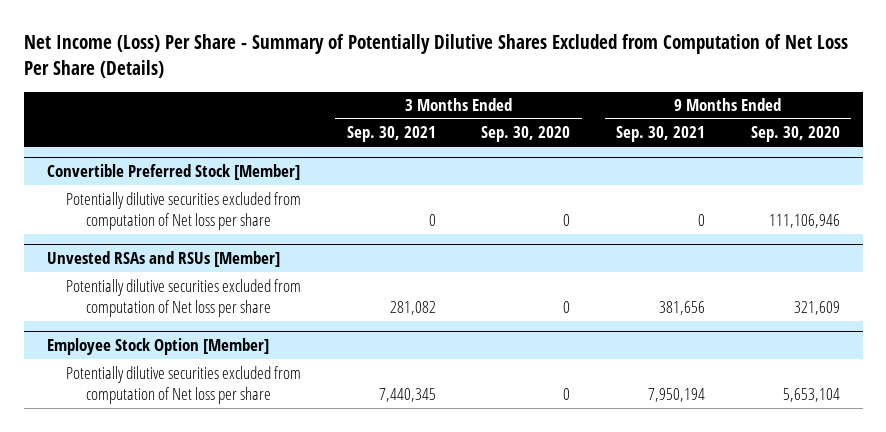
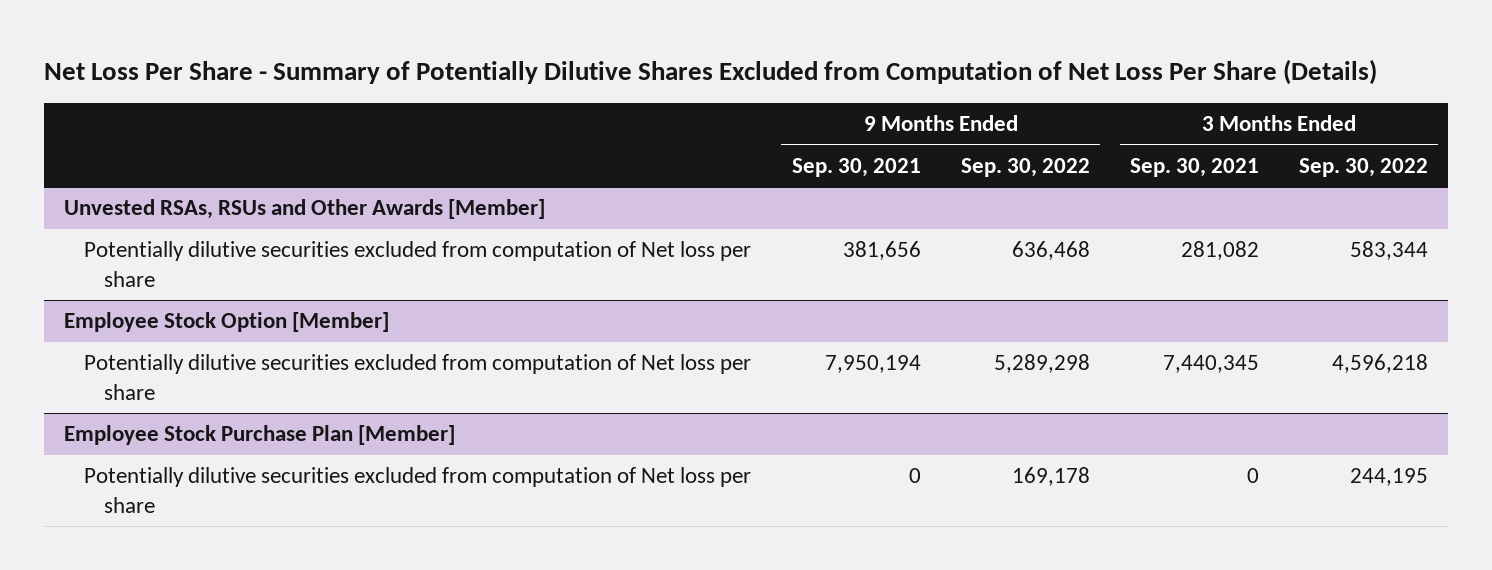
[23,34,848,79] Net Income (Loss) Per Share - Summary of Potentially Dilutive Shares Excluded from Computation of Net Loss Per Share (Details) -> [44,58,1378,85] Net Loss Per Share - Summary of Potentially Dilutive Shares Excluded from Computation of Net Loss Per Share (Details)
[481,126,571,143] Sep. 30, 2020 -> none
[750,126,840,143] Sep. 30, 2020 -> none
none -> [960,157,1090,177] Sep. 30, 2022
none -> [1298,157,1428,177] Sep. 30, 2022
[46,164,300,181] Convertible Preferred Stock [Member] -> none
[66,191,302,230] Potentially dilutive securities excluded from computation of Net loss per share -> none
[46,251,280,268] Unvested RSAs and RSUs [Member] -> [64,199,546,220] Unvested RSAs, RSUs and Other Awards [Member]
none -> [64,425,456,446] Employee Stock Purchase Plan [Member]
none -> [84,467,752,513] Potentially dilutive securities excluded from computation of Net loss per share

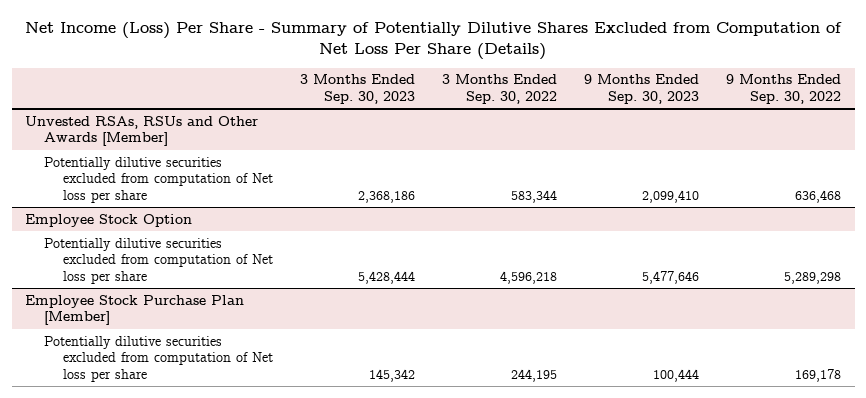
[44,58,1378,85] Net Loss Per Share - Summary of Potentially Dilutive Shares Excluded from Computation of Net Loss Per Share (Details) -> [25,21,843,60] Net Income (Loss) Per Share - Summary of Potentially Dilutive Shares Excluded from Computation of Net Loss Per Share (Details)
[791,157,921,177] Sep. 30, 2021 -> none
[1129,157,1259,177] Sep. 30, 2021 -> none
none -> [300,74,416,104] 3 Months Ended Sep. 30, 2023
none -> [584,74,700,104] 9 Months Ended Sep. 30, 2023
[64,312,390,333] Employee Stock Option [Member] -> [25,213,193,227] Employee Stock Option

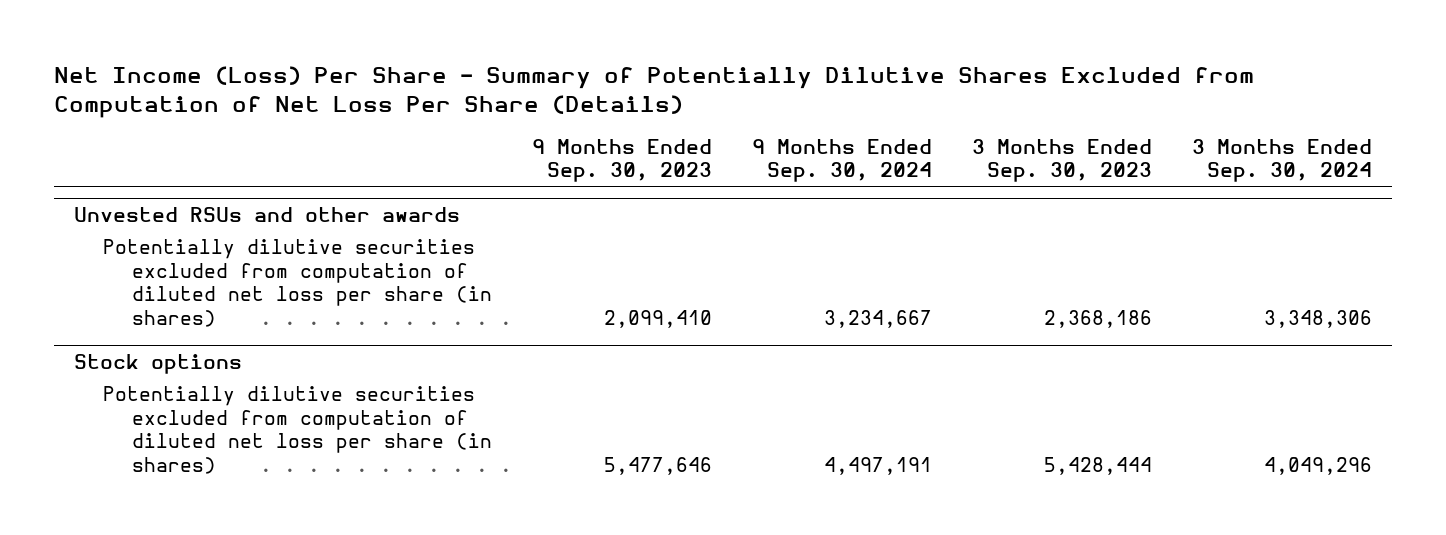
[442,74,558,104] 3 Months Ended Sep. 30, 2022 -> none
[726,74,842,104] 9 Months Ended Sep. 30, 2022 -> none
none -> [752,138,933,183] 9 Months Ended Sep. 30, 2024
none -> [1192,138,1373,183] 3 Months Ended Sep. 30, 2024
[25,294,245,326] Employee Stock Purchase Plan [Member] -> none
[44,335,274,382] Potentially dilutive securities excluded from computation of Net loss per share -> none
[25,115,259,147] Unvested RSAs, RSUs and Other Awards [Member] -> [73,206,460,222] Unvested RSUs and other awards
[44,156,274,203] Potentially dilutive securities excluded from computation of Net loss per share -> [102,239,492,328] Potentially dilutive securities excluded from computation of diluted net loss per share (in shares)
[25,213,193,227] Employee Stock Option -> [73,353,242,374] Stock options
[44,237,274,284] Potentially dilutive securities excluded from computation of Net loss per share -> [102,386,492,475] Potentially dilutive securities excluded from computation of diluted net loss per share (in shares)

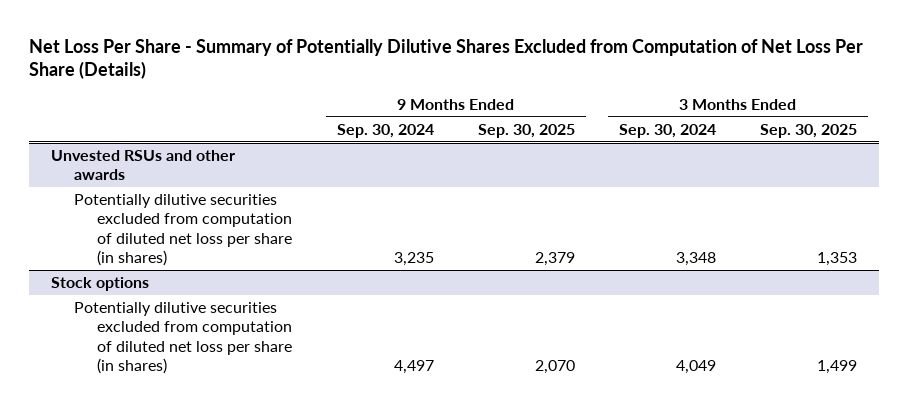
[53,65,1254,118] Net Income (Loss) Per Share - Summary of Potentially Dilutive Shares Excluded from Computation of Net Loss Per Share (Details) -> [28,38,863,80] Net Loss Per Share - Summary of Potentially Dilutive Shares Excluded from Computation of Net Loss Per Share (Details)
[532,138,713,183] 9 Months Ended Sep. 30, 2023 -> none
[972,138,1153,183] 3 Months Ended Sep. 30, 2023 -> none
none -> [477,123,575,138] Sep. 30, 2025
none -> [759,123,857,138] Sep. 30, 2025
[824,310,933,329] 3,234,667 -> [393,252,434,267] 3,235
[1264,310,1373,329] 3,348,306 -> [675,252,716,267] 3,348
[824,457,933,476] 4,497,191 -> [393,360,434,375] 4,497
[1264,457,1373,476] 4,049,296 -> [675,360,716,375] 4,049

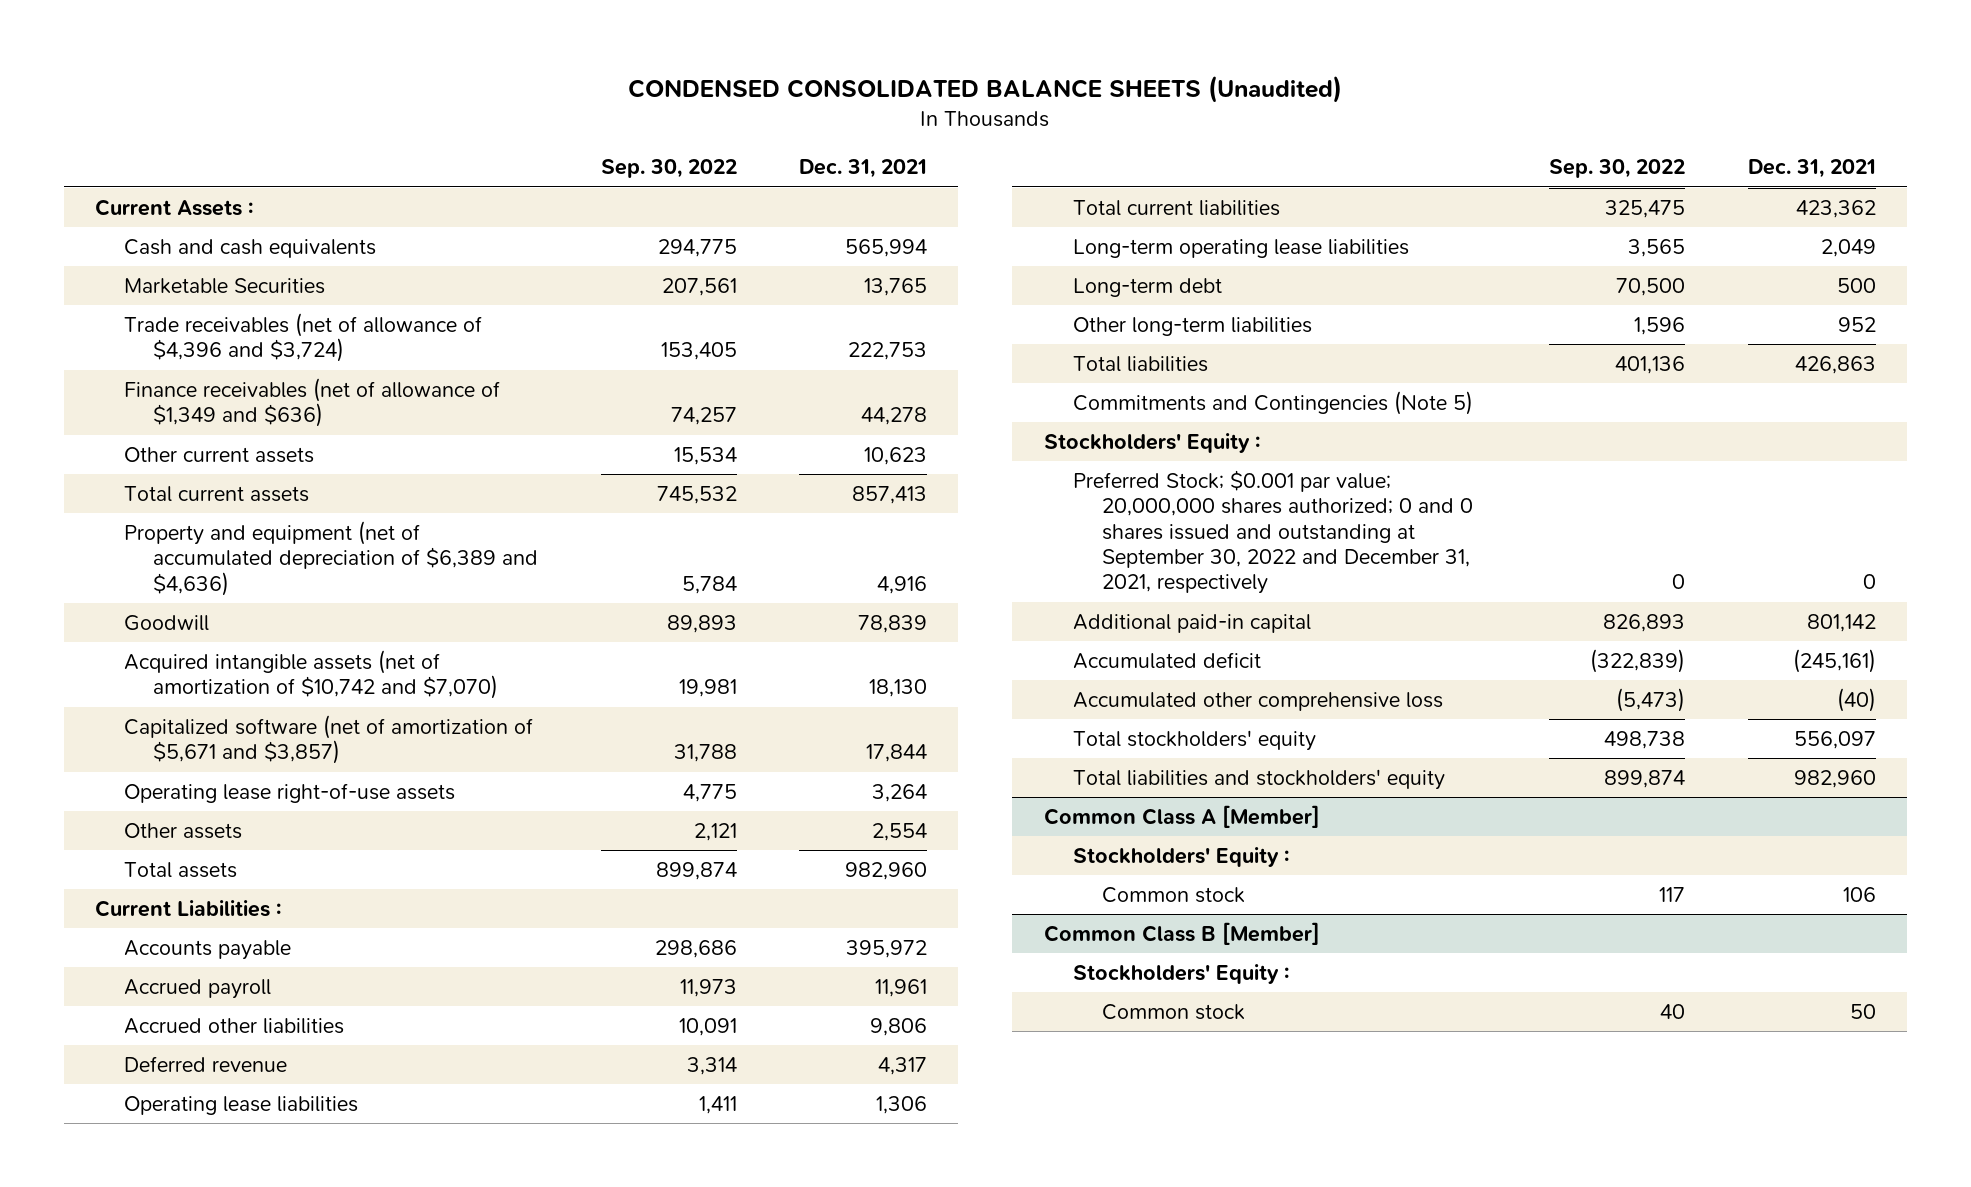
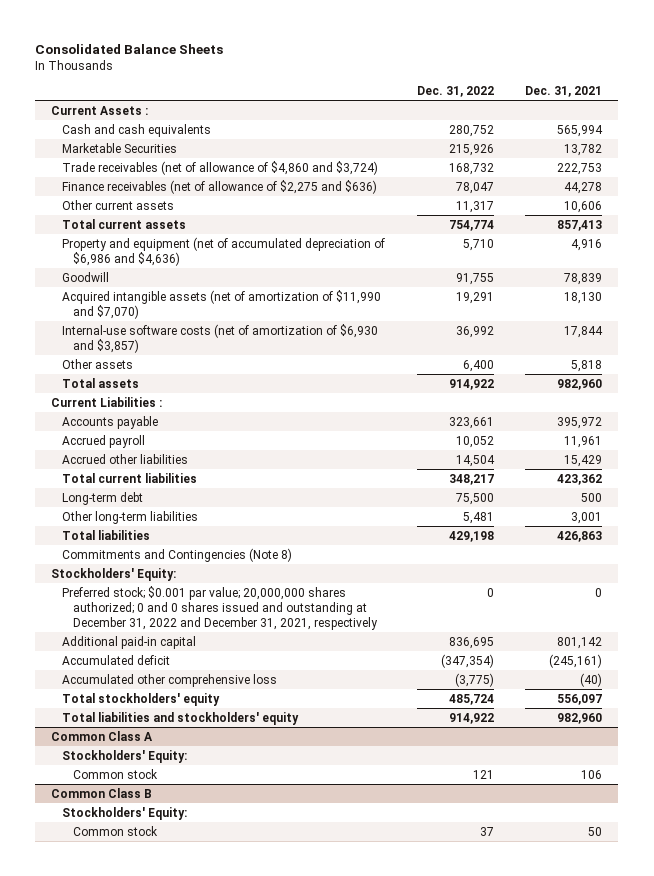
[628,74,1343,103] CONDENSED CONSOLIDATED BALANCE SHEETS (Unaudited) -> [35,43,224,54] Consolidated Balance Sheets
[600,159,737,179] Sep. 30, 2022 -> none
none -> [416,86,494,98] Dec. 31, 2022
[864,277,928,296] 13,765 -> [564,143,603,156] 13,782
[123,312,482,363] Trade receivables (net of allowance of $4,396 and $3,724) -> [61,160,378,175] Trade receivables (net of allowance of $4,860 and $3,724)
[123,377,500,428] Finance receivables (net of allowance of $1,349 and $636) -> [61,179,377,194] Finance receivables (net of allowance of $2,275 and $636)
[864,446,928,465] 10,623 -> [564,200,603,213] 10,606
[123,520,538,596] Property and equipment (net of accumulated depreciation of $6,389 and $4,636) -> [61,236,385,266] Property and equipment (net of accumulated depreciation of $6,986 and $4,636)
[123,782,455,803] Operating lease right-of-use assets -> none
[123,649,498,700] Acquired intangible assets (net of amortization of $10,742 and $7,070) -> [61,289,381,319] Acquired intangible assets (net of amortization of $11,990 and $7,070)
[123,714,533,765] Capitalized software (net of amortization of $5,671 and $3,857) -> [61,323,378,353] Internal-use software costs (net of amortization of $6,930 and $3,857)
[872,822,928,841] 2,554 -> [571,359,603,372] 5,818
[123,1055,287,1072] Deferred revenue -> none
[123,1095,358,1115] Operating lease liabilities -> none
[870,1017,928,1036] 9,806 -> [564,454,603,467] 15,429
[1072,238,1409,258] Long-term operating lease liabilities -> none
[1837,316,1876,332] 952 -> [571,511,603,524] 3,001
[1072,390,1473,415] Commitments and Contingencies (Note 5) -> [61,547,292,562] Commitments and Contingencies (Note 8)
[1043,432,1260,453] Stockholders' Equity : -> [51,567,177,581] Stockholders' Equity:
[1072,469,1473,595] Preferred Stock; $0.001 par value; 20,000,000 shares authorized; 0 and 0 shares issued and outstanding at September 30, 2022 and December 31, 2021, respectively -> [61,585,378,630] Preferred stock; $0.001 par value; 20,000,000 shares authorized; 0 and 0 shares issued and outstanding at December 31, 2022 and December 31, 2021, respectively
[1043,804,1320,828] Common Class A [Member] -> [51,730,154,741] Common Class A
[1072,846,1289,867] Stockholders' Equity : -> [61,749,187,763] Stockholders' Equity:
[1043,921,1320,945] Common Class B [Member] -> [51,787,153,798] Common Class B
[1072,963,1289,984] Stockholders' Equity : -> [61,806,187,820] Stockholders' Equity:

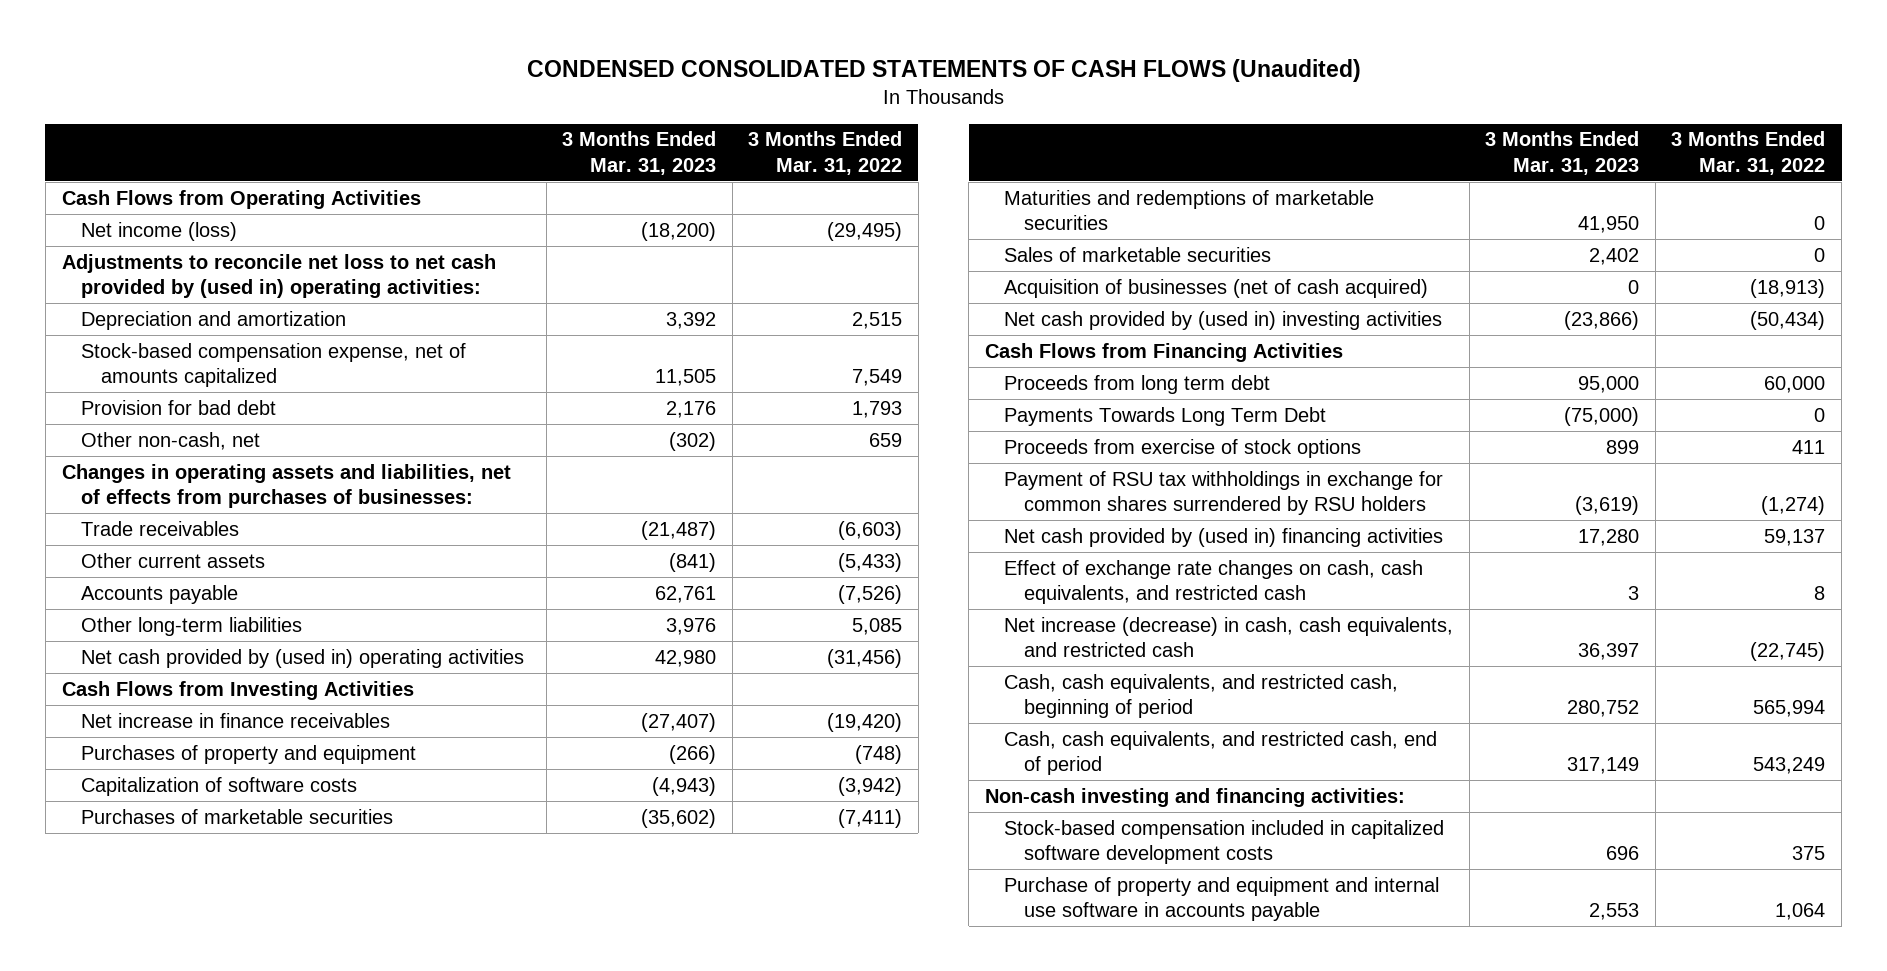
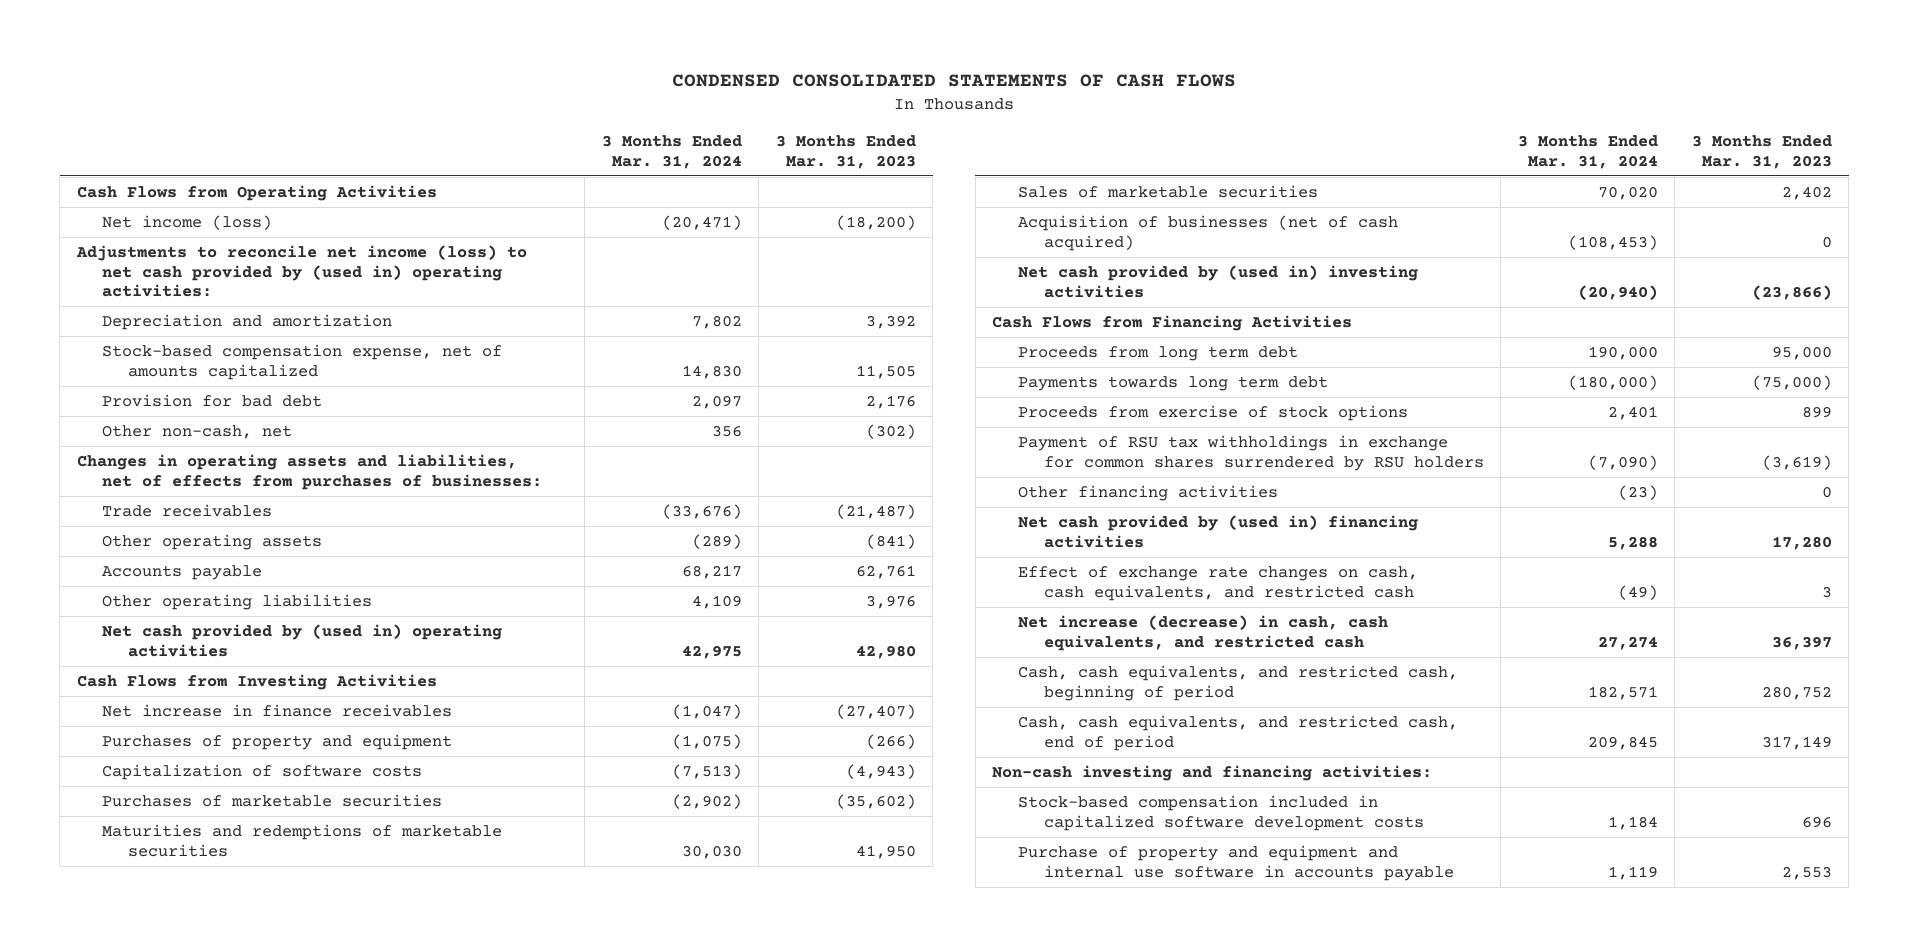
[526,58,1361,82] CONDENSED CONSOLIDATED STATEMENTS OF CASH FLOWS (Unaudited) -> [672,74,1237,88] CONDENSED CONSOLIDATED STATEMENTS OF CASH FLOWS
[748,131,903,175] 3 Months Ended Mar. 31, 2022 -> none
none -> [601,135,742,170] 3 Months Ended Mar. 31, 2024
[61,253,496,299] Adjustments to reconcile net loss to net cash provided by (used in) operating activities: -> [75,244,527,298] Adjustments to reconcile net income (loss) to net cash provided by (used in) operating activities:
[81,552,266,568] Other current assets -> [102,533,323,550] Other operating assets
[81,616,303,636] Other long-term liabilities -> [102,593,373,610] Other operating liabilities
[1004,406,1327,426] Payments Towards Long Term Debt -> [1018,375,1329,391] Payments towards long term debt
none -> [1018,484,1279,501] Other financing activities

